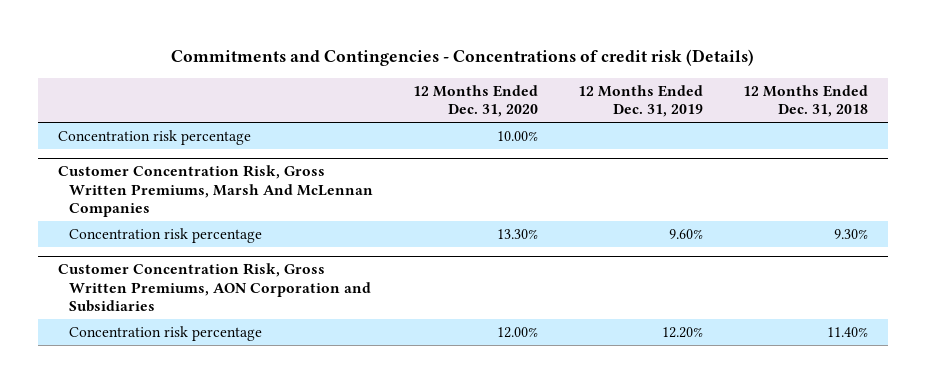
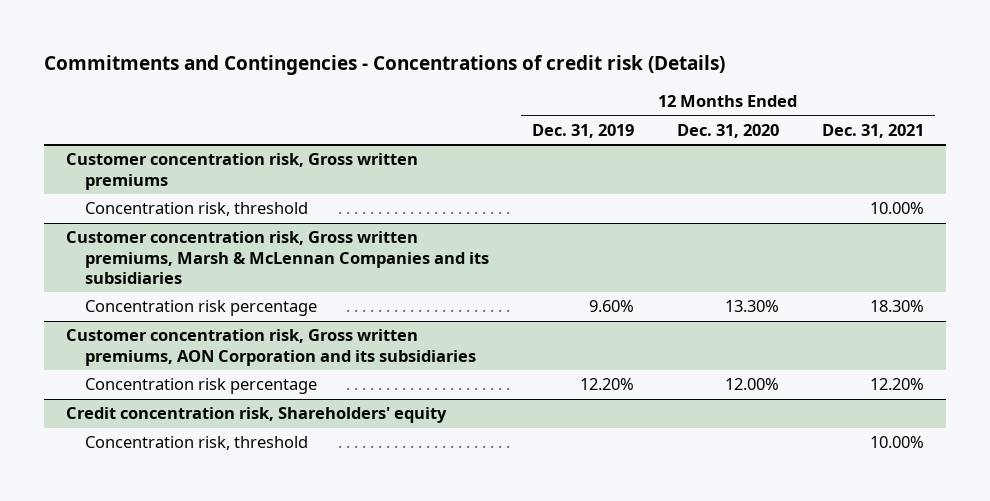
[743,84,869,118] 12 Months Ended Dec. 31, 2018 -> none
none -> [822,124,925,139] Dec. 31, 2021
[58,130,252,146] Concentration risk percentage -> none
none -> [65,153,418,190] Customer concentration risk, Gross written premiums
none -> [84,202,308,217] Concentration risk, threshold
[58,165,374,217] Customer Concentration Risk, Gross Written Premiums, Marsh And McLennan Companies -> [65,231,489,284] Customer concentration risk, Gross written premiums, Marsh & McLennan Companies and its subsidiaries
[58,263,372,312] Customer Concentration Risk, Gross Written Premiums, AON Corporation and Subsidiaries -> [65,329,476,366] Customer concentration risk, Gross written premiums, AON Corporation and its subsidiaries
none -> [65,407,447,424] Credit concentration risk, Shareholders' equity
none -> [84,436,308,451] Concentration risk, threshold

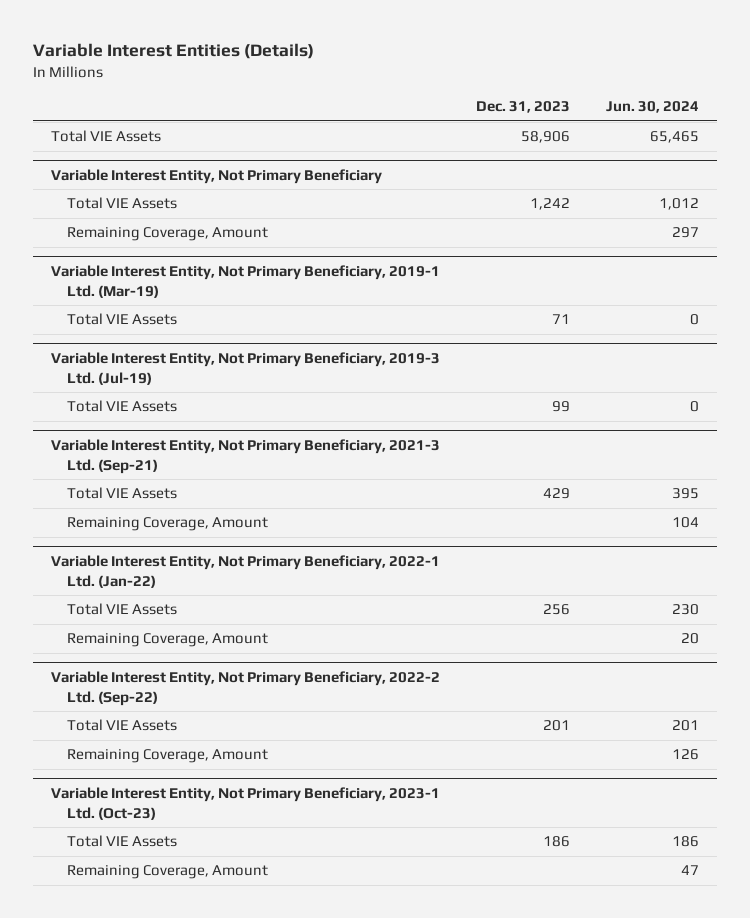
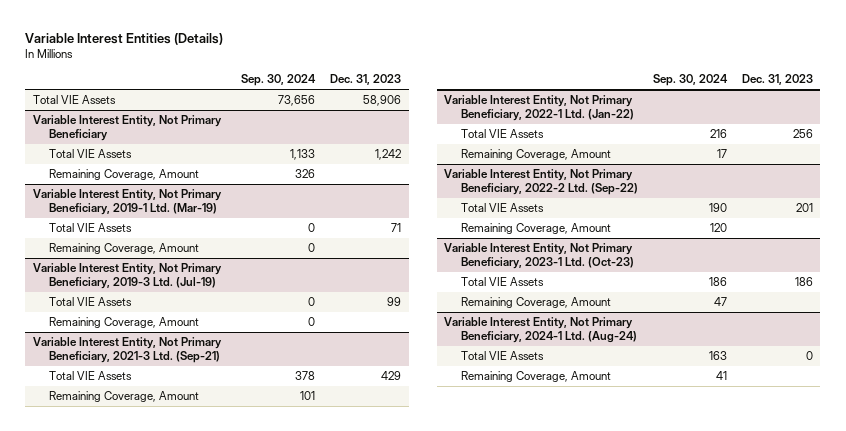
[606,101,700,114] Jun. 30, 2024 -> none
none -> [240,74,316,87] Sep. 30, 2024
none -> [48,243,199,255] Remaining Coverage, Amount
none -> [48,317,199,329] Remaining Coverage, Amount
none -> [444,317,637,344] Variable Interest Entity, Not Primary Beneficiary, 2024-1 Ltd. (Aug-24)
none -> [460,351,544,361] Total VIE Assets
none -> [460,371,611,383] Remaining Coverage, Amount

